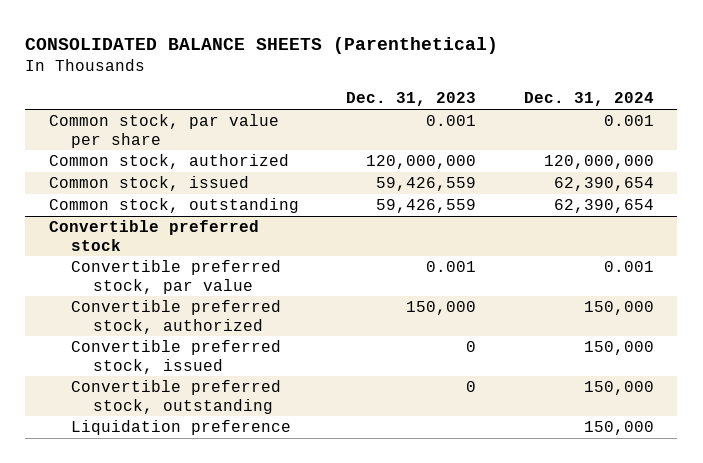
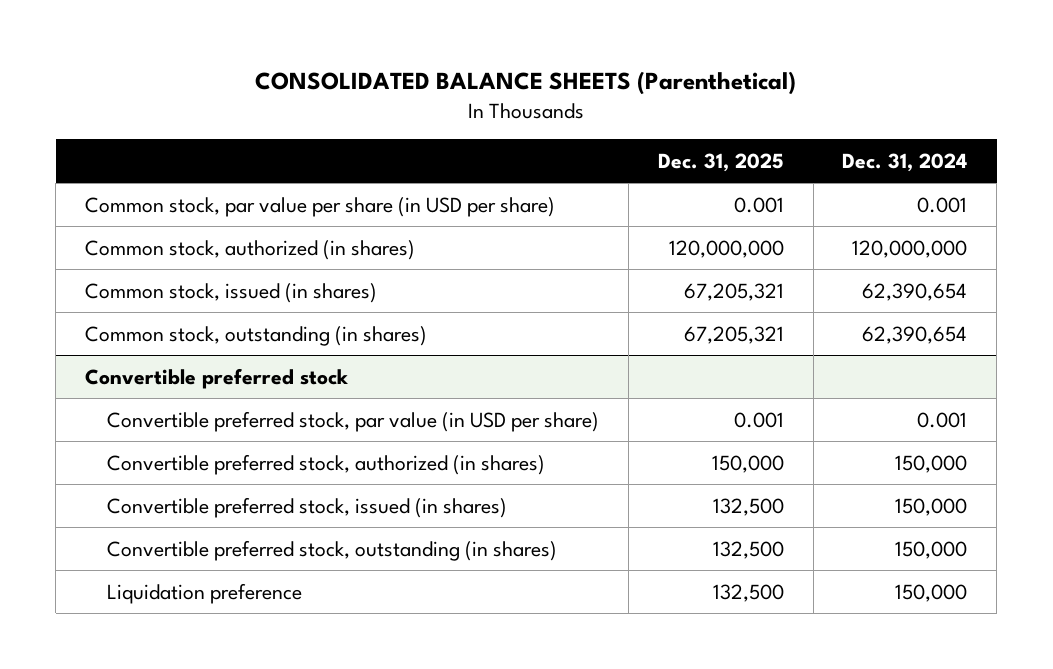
[346,92,477,107] Dec. 31, 2023 -> none
none -> [657,152,784,172] Dec. 31, 2025
[49,114,280,148] Common stock, par value per share -> [85,196,556,217] Common stock, par value per share (in USD per share)
[49,154,290,170] Common stock, authorized -> [85,239,416,260] Common stock, authorized (in shares)
[49,176,250,192] Common stock, issued -> [85,282,378,303] Common stock, issued (in shares)
[49,198,300,214] Common stock, outstanding -> [85,325,428,346] Common stock, outstanding (in shares)
[71,260,282,294] Convertible preferred stock, par value -> [107,410,600,432] Convertible preferred stock, par value (in USD per share)
[71,300,282,334] Convertible preferred stock, authorized -> [107,453,546,475] Convertible preferred stock, authorized (in shares)
[71,340,282,374] Convertible preferred stock, issued -> [107,496,508,518] Convertible preferred stock, issued (in shares)
[71,380,282,414] Convertible preferred stock, outstanding -> [107,539,558,561] Convertible preferred stock, outstanding (in shares)

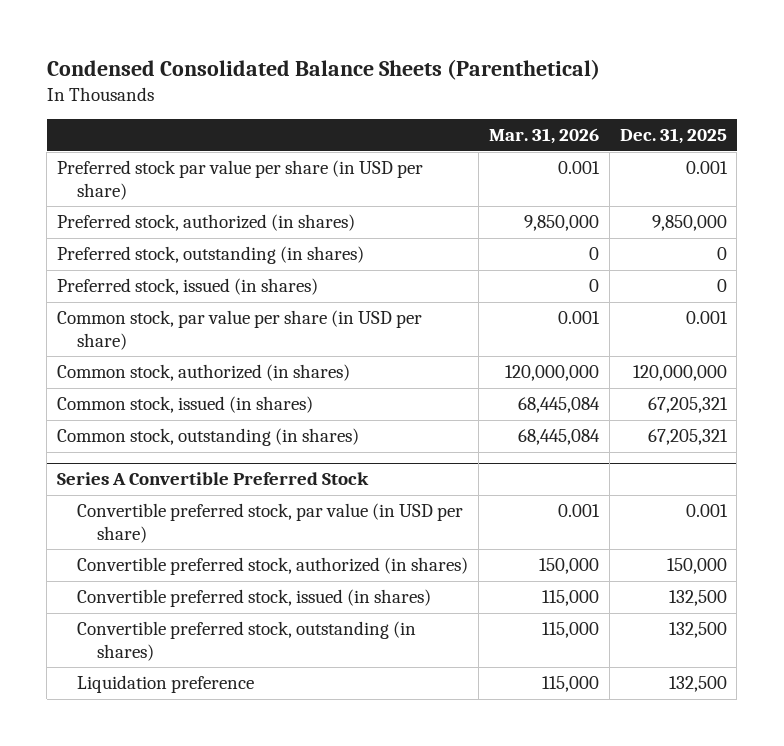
[255,71,797,96] CONSOLIDATED BALANCE SHEETS (Parenthetical) -> [46,58,600,80] Condensed Consolidated Balance Sheets (Parenthetical)
[842,152,968,172] Dec. 31, 2024 -> none
none -> [488,128,599,145] Mar. 31, 2026
none -> [57,160,424,200] Preferred stock par value per share (in USD per share)
none -> [57,214,356,232] Preferred stock, authorized (in shares)
none -> [57,246,365,265] Preferred stock, outstanding (in shares)
none -> [57,278,319,296] Preferred stock, issued (in shares)
[85,367,349,389] Convertible preferred stock -> [57,472,370,486] Series A Convertible Preferred Stock

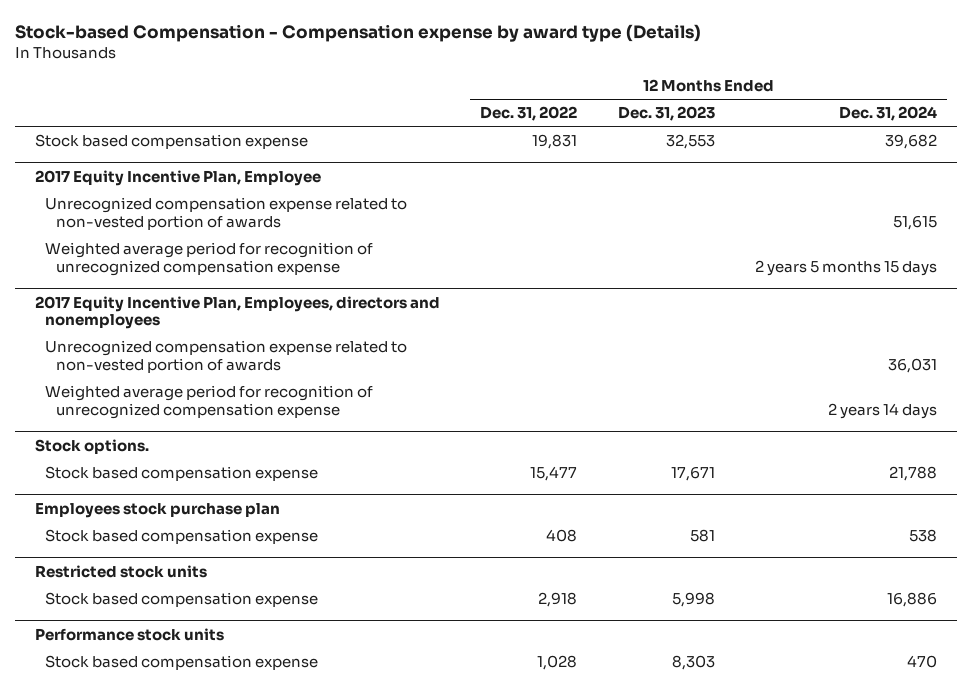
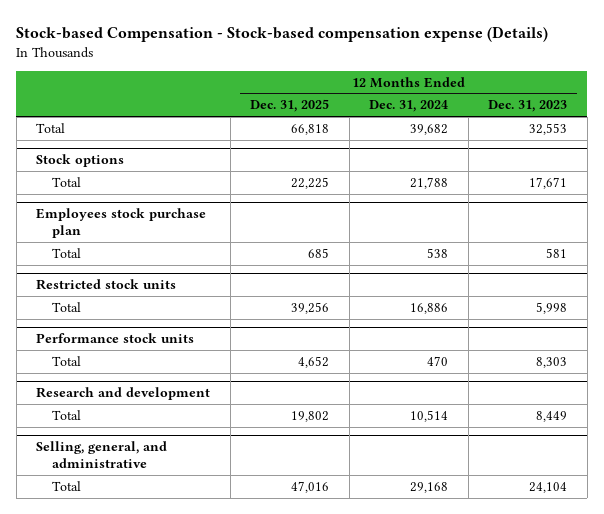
[14,23,701,42] Stock-based Compensation - Compensation expense by award type (Details) -> [16,26,549,43] Stock-based Compensation - Stock-based compensation expense (Details)
[480,106,578,122] Dec. 31, 2022 -> none
none -> [250,99,330,113] Dec. 31, 2025
[34,169,321,186] 2017 Equity Incentive Plan, Employee -> none
[45,196,408,230] Unrecognized compensation expense related to non-vested portion of awards -> none
[45,241,374,276] Weighted average period for recognition of unrecognized compensation expense -> none
[34,295,440,330] 2017 Equity Incentive Plan, Employees, directors and nonemployees -> none
[45,339,408,373] Unrecognized compensation expense related to non-vested portion of awards -> none
[45,384,374,419] Weighted average period for recognition of unrecognized compensation expense -> none
[34,133,308,149] Stock based compensation expense -> [36,122,66,133] Total
[34,438,149,454] Stock options. -> [36,154,125,168] Stock options
[45,465,319,481] Stock based compensation expense -> [51,176,81,187] Total
[45,528,319,544] Stock based compensation expense -> [51,247,81,258] Total
[45,591,319,607] Stock based compensation expense -> [51,301,81,312] Total
[45,654,319,670] Stock based compensation expense -> [51,355,81,366] Total
none -> [36,387,211,401] Research and development
none -> [51,409,81,420] Total
none -> [36,441,168,468] Selling, general, and administrative
none -> [51,480,81,491] Total

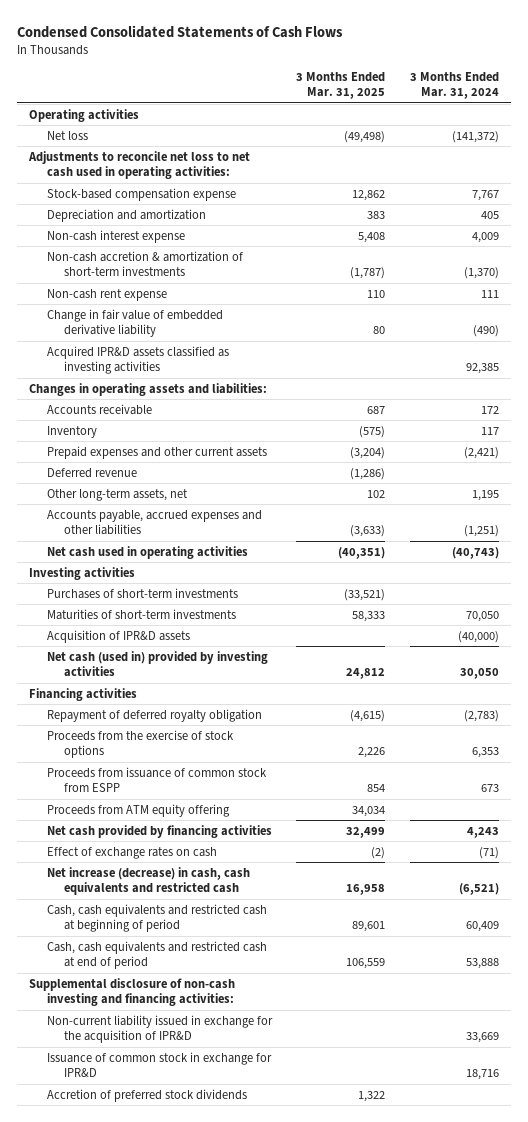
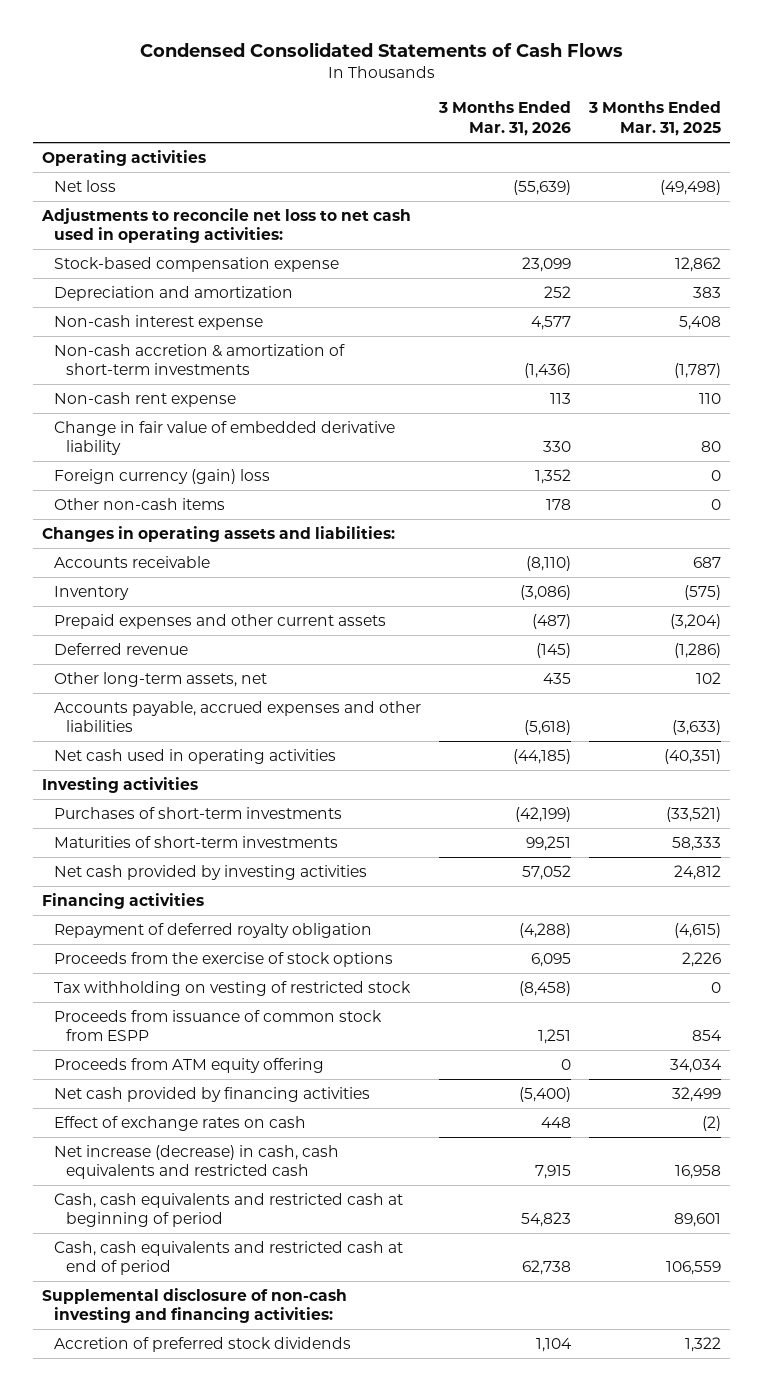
[409,71,499,100] 3 Months Ended Mar. 31, 2024 -> none
none -> [438,101,572,137] 3 Months Ended Mar. 31, 2026
[46,345,229,375] Acquired IPR&D assets classified as investing activities -> none
none -> [54,468,271,484] Foreign currency (gain) loss
none -> [54,497,226,510] Other non-cash items
[46,629,190,643] Acquisition of IPR&D assets -> none
[46,650,268,678] Net cash (used in) provided by investing activities -> [54,864,368,880] Net cash provided by investing activities
none -> [54,980,412,996] Tax withholding on vesting of restricted stock
[46,1014,273,1044] Non-current liability issued in exchange for the acquisition of IPR&D -> none
[46,1051,272,1078] Issuance of common stock in exchange for IPR&D -> none

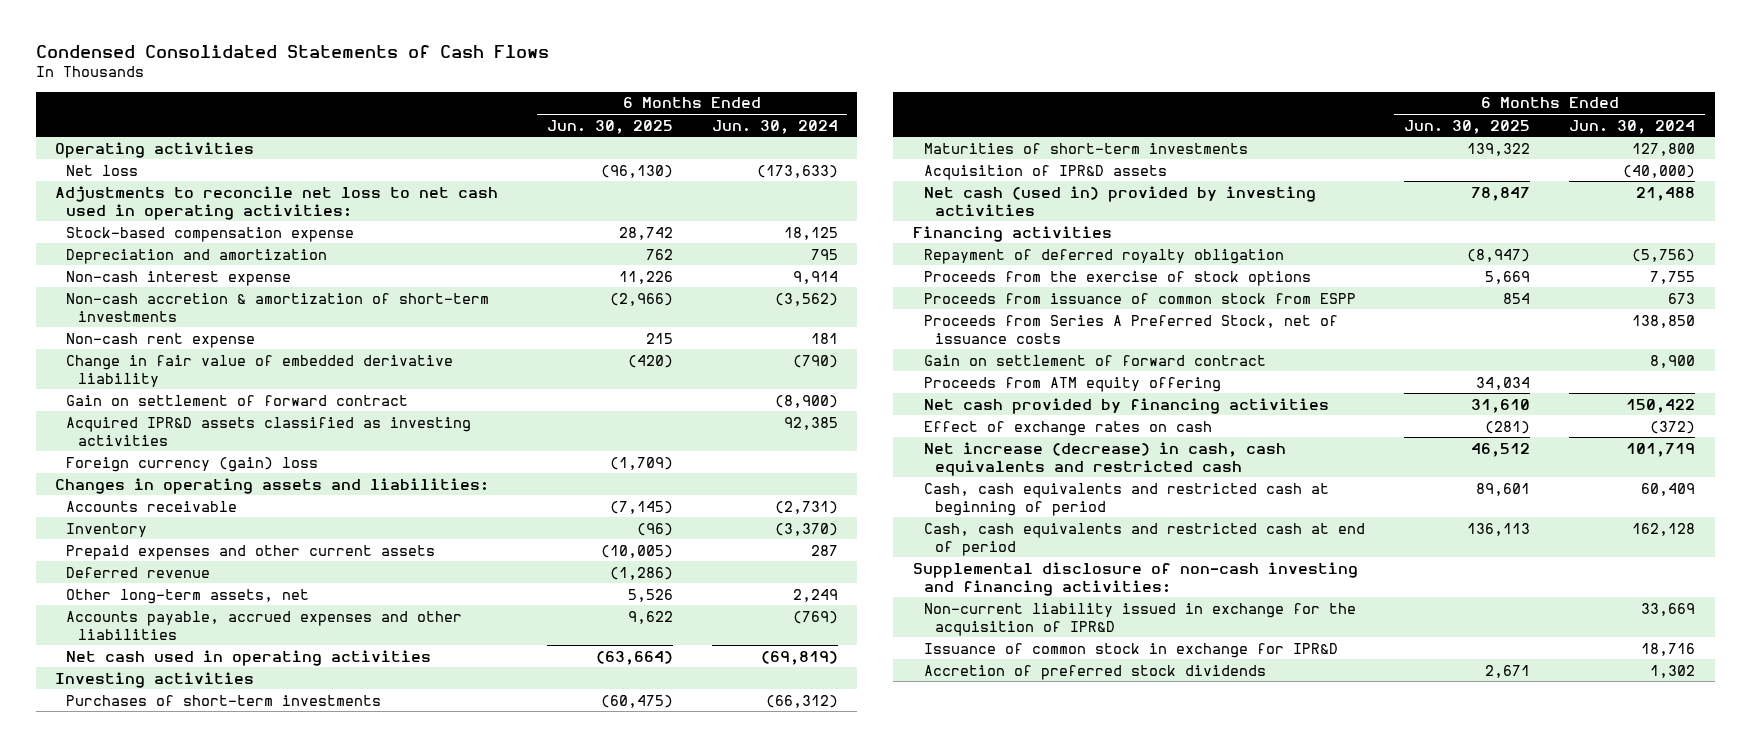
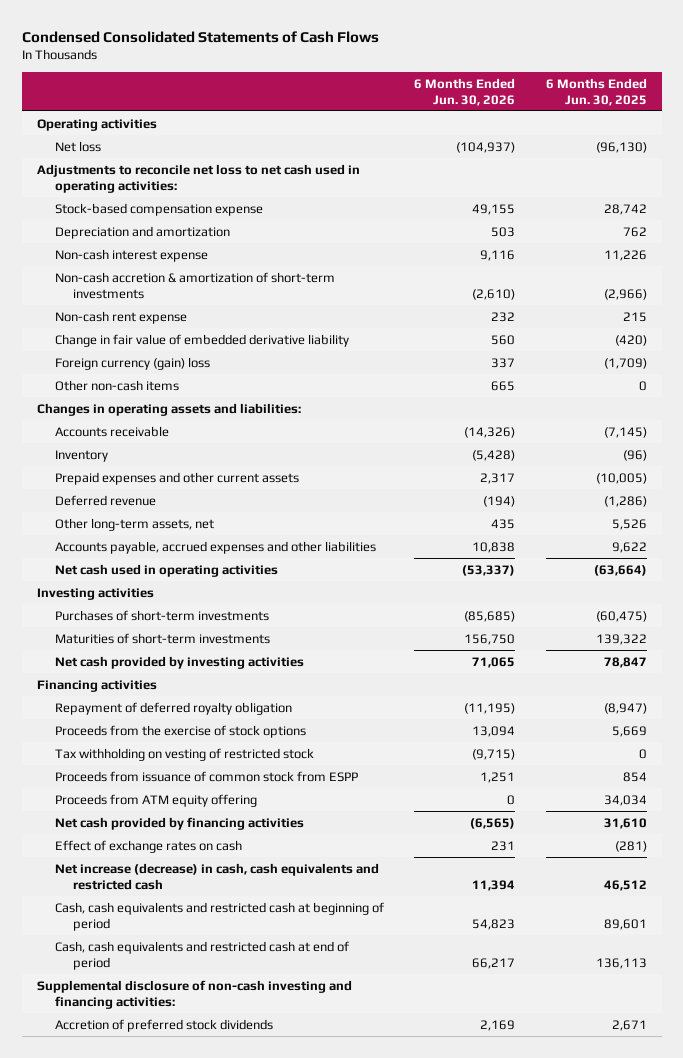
[711,119,838,134] Jun. 30, 2024 -> none
none -> [414,77,516,106] 6 Months Ended Jun. 30, 2026
[66,394,409,406] Gain on settlement of forward contract -> none
[66,416,472,446] Acquired IPR&D assets classified as investing activities -> none
none -> [55,379,180,391] Other non-cash items
[923,164,1167,180] Acquisition of IPR&D assets -> none
[923,185,1316,216] Net cash (used in) provided by investing activities -> [55,655,305,669] Net cash provided by investing activities
none -> [55,747,315,761] Tax withholding on vesting of restricted stock
[923,314,1338,344] Proceeds from Series A Preferred Stock, net of issuance costs -> none
[923,354,1266,366] Gain on settlement of forward contract -> none
[923,602,1356,636] Non-current liability issued in exchange for the acquisition of IPR&D -> none
[923,642,1338,658] Issuance of common stock in exchange for IPR&D -> none

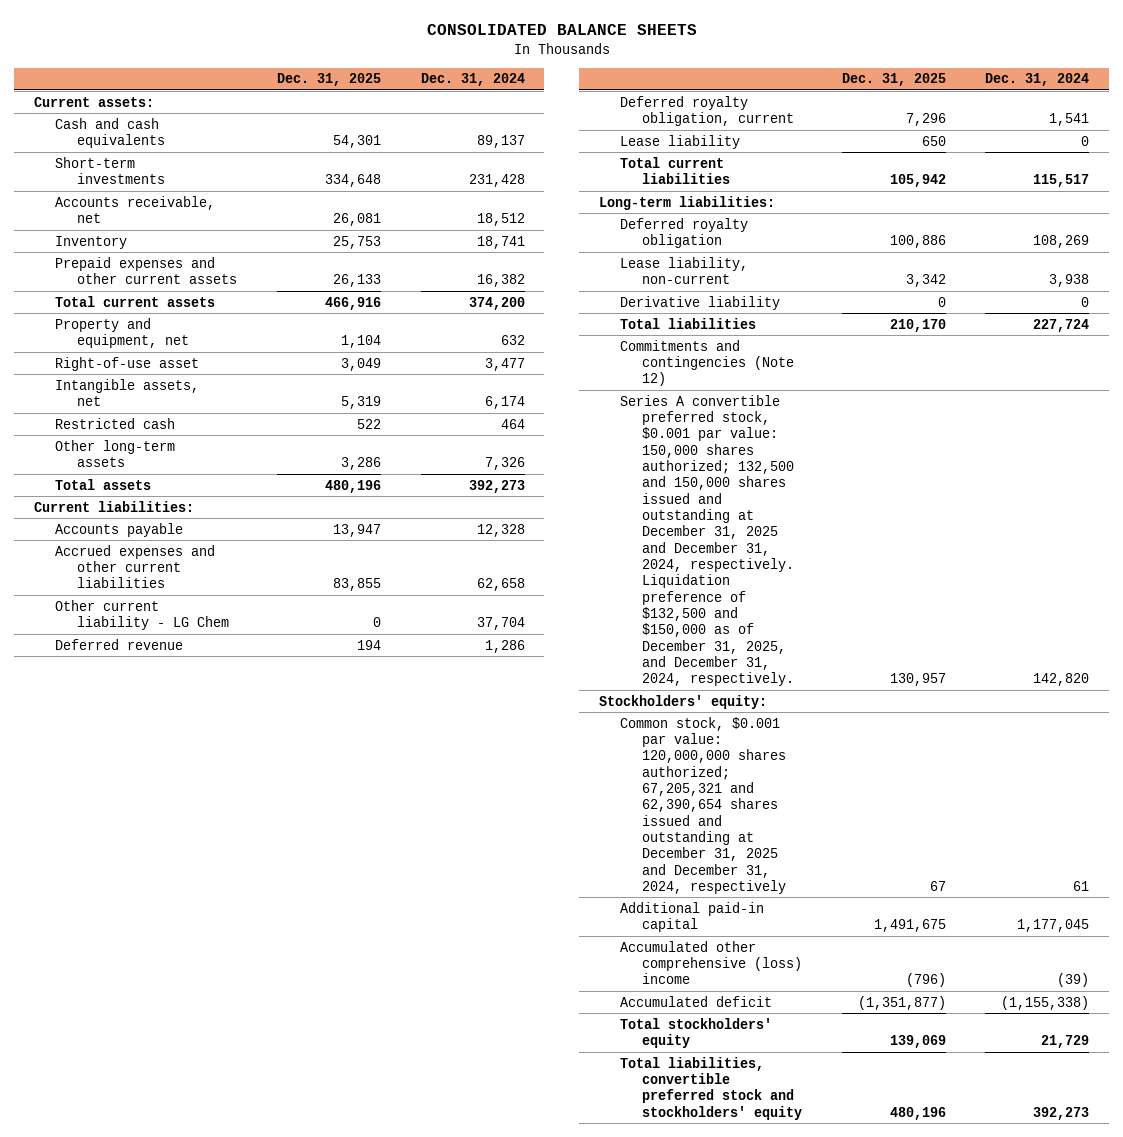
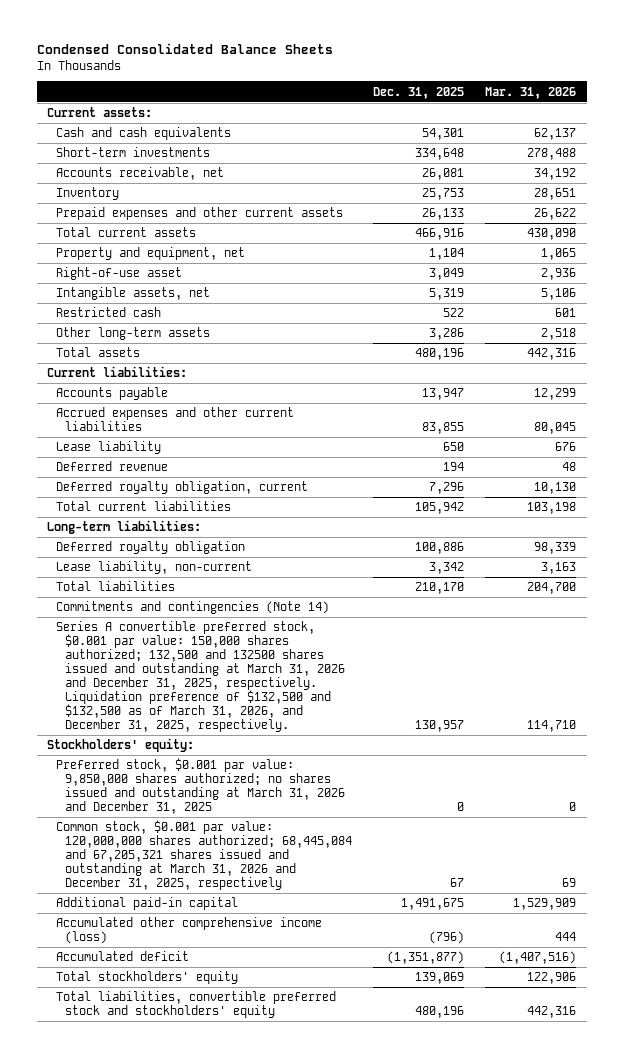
[426,24,697,36] CONSOLIDATED BALANCE SHEETS -> [36,43,333,55] Condensed Consolidated Balance Sheets
[420,73,525,87] Dec. 31, 2024 -> none
none -> [485,86,577,99] Mar. 31, 2026
[55,599,230,630] Other current liability - LG Chem -> none
[620,134,741,149] Lease liability -> [56,441,162,455] Lease liability
[620,295,781,310] Derivative liability -> none
[620,339,794,387] Commitments and contingencies (Note 12) -> [56,601,330,615] Commitments and contingencies (Note 14)
[620,394,794,687] Series A convertible preferred stock, $0.001 par value: 150,000 shares authorized; 132,500 and 150,000 shares issued and outstanding at December 31, 2025 and December 31, 2024, respectively. Liquidation preference of $132,500 and $150,000 as of December 31, 2025, and December 31, 2024, respectively. -> [56,621,346,733] Series A convertible preferred stock, $0.001 par value: 150,000 shares authorized; 132,500 and 132500 shares issued and outstanding at March 31, 2026 and December 31, 2025, respectively. Liquidation preference of $132,500 and $132,500 as of March 31, 2026, and December 31, 2025, respectively.
none -> [56,758,346,815] Preferred stock, $0.001 par value: 9,850,000 shares authorized; no shares issued and outstanding at March 31, 2026 and December 31, 2025
[620,716,786,894] Common stock, $0.001 par value: 120,000,000 shares authorized; 67,205,321 and 62,390,654 shares issued and outstanding at December 31, 2025 and December 31, 2024, respectively -> [56,820,353,891] Common stock, $0.001 par value: 120,000,000 shares authorized; 68,445,084 and 67,205,321 shares issued and outstanding at March 31, 2026 and December 31, 2025, respectively
[620,940,802,985] Accumulated other comprehensive (loss) income -> [56,917,323,945] Accumulated other comprehensive income (loss)

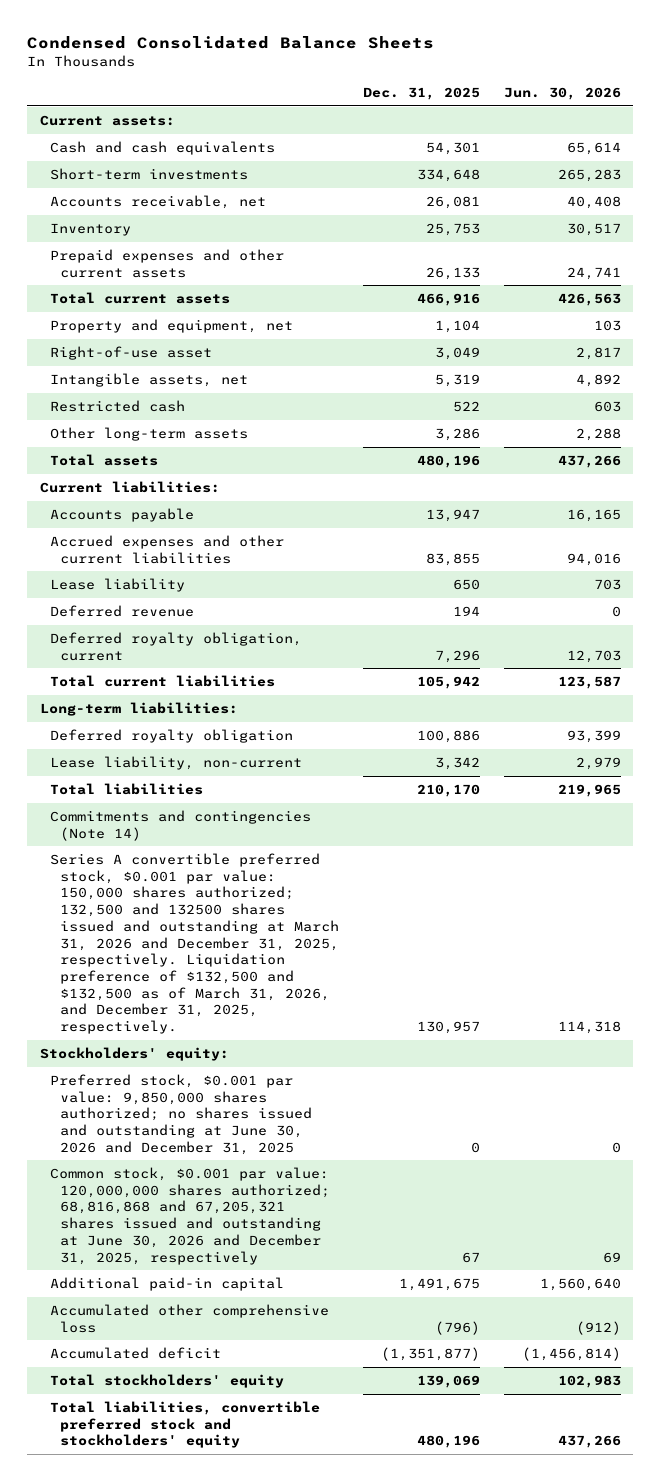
[485,86,577,99] Mar. 31, 2026 -> none
none -> [504,86,622,100] Jun. 30, 2026
[56,758,346,815] Preferred stock, $0.001 par value: 9,850,000 shares authorized; no shares issued and outstanding at March 31, 2026 and December 31, 2025 -> [49,1073,312,1155] Preferred stock, $0.001 par value: 9,850,000 shares authorized; no shares issued and outstanding at June 30, 2026 and December 31, 2025
[56,820,353,891] Common stock, $0.001 par value: 120,000,000 shares authorized; 68,445,084 and 67,205,321 shares issued and outstanding at March 31, 2026 and December 31, 2025, respectively -> [49,1166,330,1265] Common stock, $0.001 par value: 120,000,000 shares authorized; 68,816,868 and 67,205,321 shares issued and outstanding at June 30, 2026 and December 31, 2025, respectively
[56,917,323,945] Accumulated other comprehensive income (loss) -> [49,1303,329,1333] Accumulated other comprehensive loss

